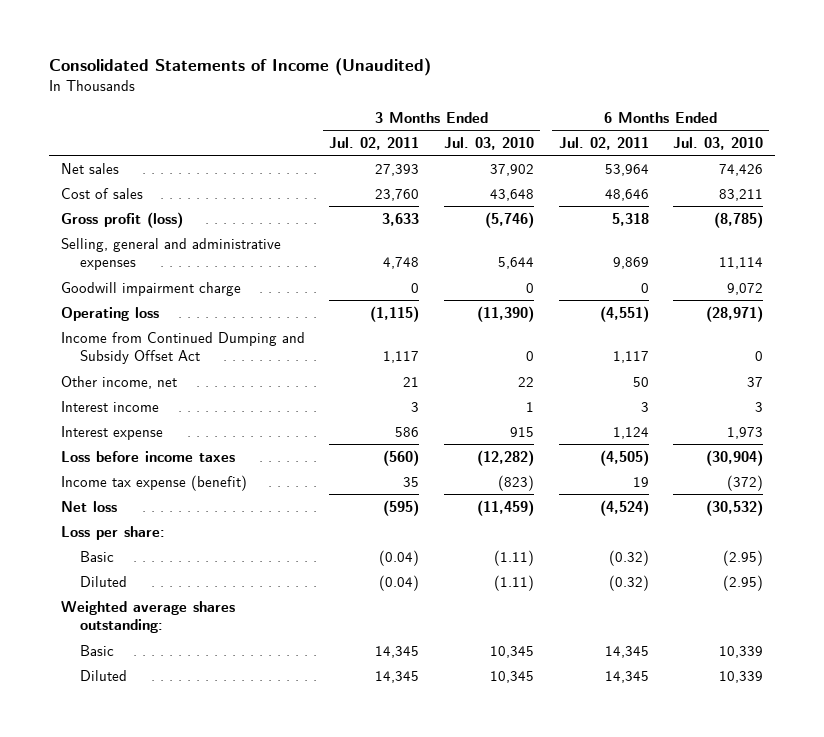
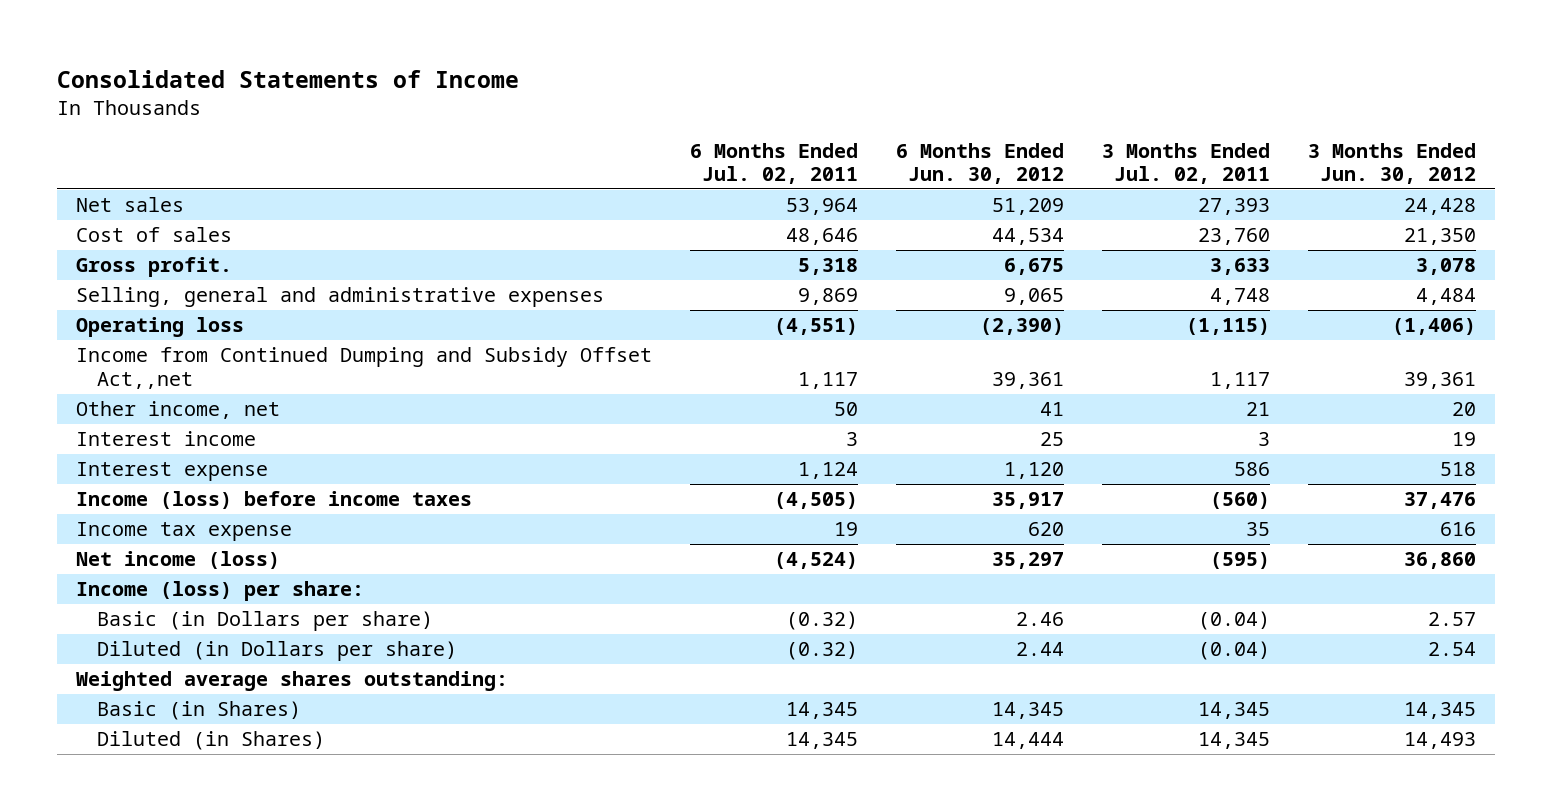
[48,57,431,76] Consolidated Statements of Income (Unaudited) -> [56,70,519,89] Consolidated Statements of Income
[444,136,535,150] Jul. 03, 2010 -> none
[673,136,764,150] Jul. 03, 2010 -> none
none -> [895,142,1064,185] 6 Months Ended Jun. 30, 2012
none -> [1307,142,1476,185] 3 Months Ended Jun. 30, 2012
[60,211,183,228] Gross profit (loss) -> [75,257,232,278] Gross profit.
[60,281,241,296] Goodwill impairment charge -> none
[60,331,305,365] Income from Continued Dumping and Subsidy Offset Act -> [75,347,652,389] Income from Continued Dumping and Subsidy Offset Act,,net
[60,450,235,462] Loss before income taxes -> [75,491,472,510] Income (loss) before income taxes
[60,474,247,491] Income tax expense (benefit) -> [75,522,292,542] Income tax expense
[60,500,117,512] Net loss -> [75,551,280,570] Net income (loss)
[60,525,165,540] Loss per share: -> [75,581,364,602] Income (loss) per share:
[80,550,115,562] Basic -> [96,611,433,632] Basic (in Dollars per share)
[80,575,128,587] Diluted -> [96,641,457,662] Diluted (in Dollars per share)
[80,644,115,656] Basic -> [96,701,301,721] Basic (in Shares)
[80,669,128,681] Diluted -> [96,731,325,751] Diluted (in Shares)

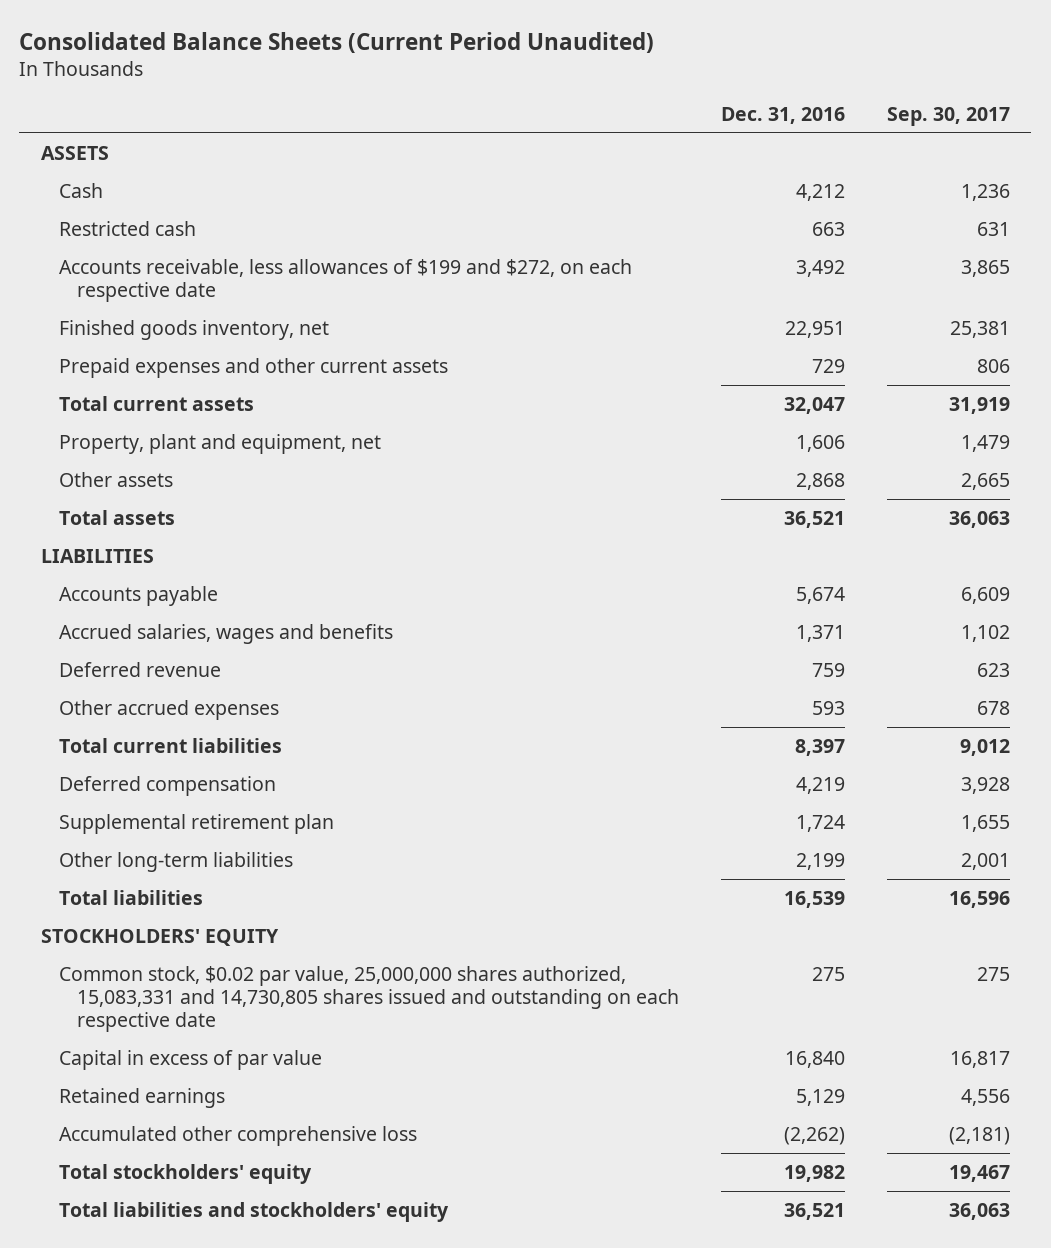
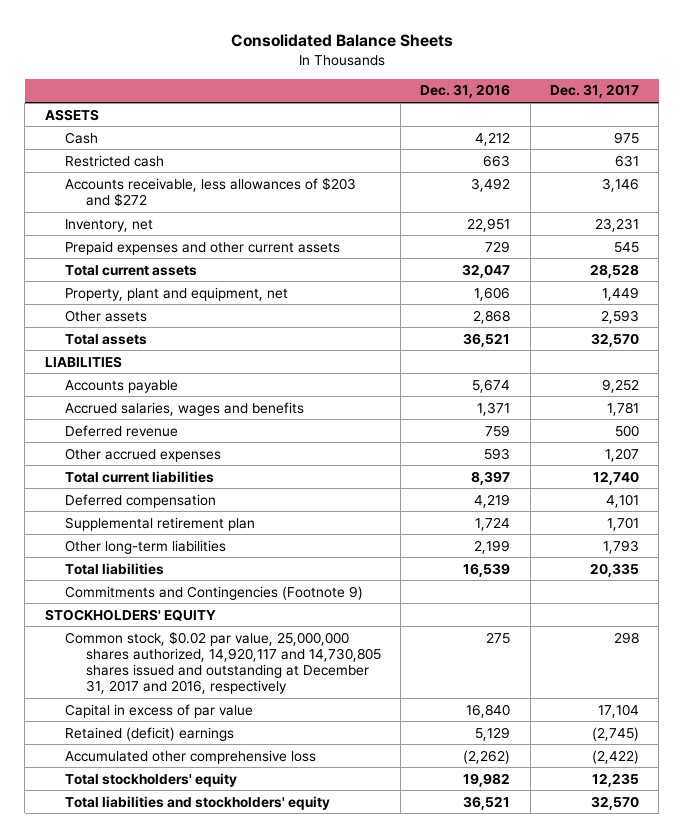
[19,31,655,53] Consolidated Balance Sheets (Current Period Unaudited) -> [230,34,453,48] Consolidated Balance Sheets
[887,106,1011,126] Sep. 30, 2017 -> none
none -> [550,84,640,99] Dec. 31, 2017
[58,258,632,303] Accounts receivable, less allowances of $199 and $272, on each respective date -> [65,176,357,207] Accounts receivable, less allowances of $203 and $272
[58,319,329,340] Finished goods inventory, net -> [65,218,154,232] Inventory, net
none -> [65,585,364,600] Commitments and Contingencies (Footnote 9)
[58,965,679,1033] Common stock, $0.02 par value, 25,000,000 shares authorized, 15,083,331 and 14,730,805 shares issued and outstanding on each respective date -> [65,630,381,695] Common stock, $0.02 par value, 25,000,000 shares authorized, 14,920,117 and 14,730,805 shares issued and outstanding at December 31, 2017 and 2016, respectively
[58,1087,225,1108] Retained earnings -> [65,726,235,741] Retained (deficit) earnings

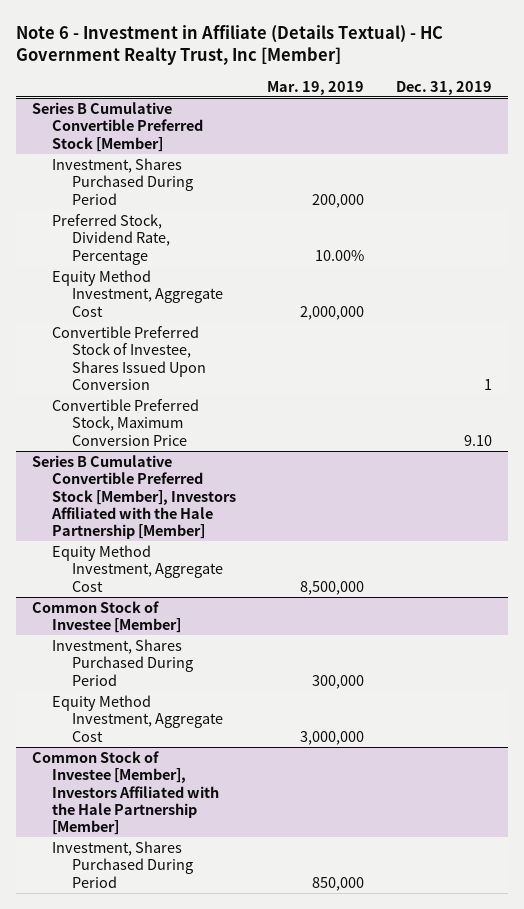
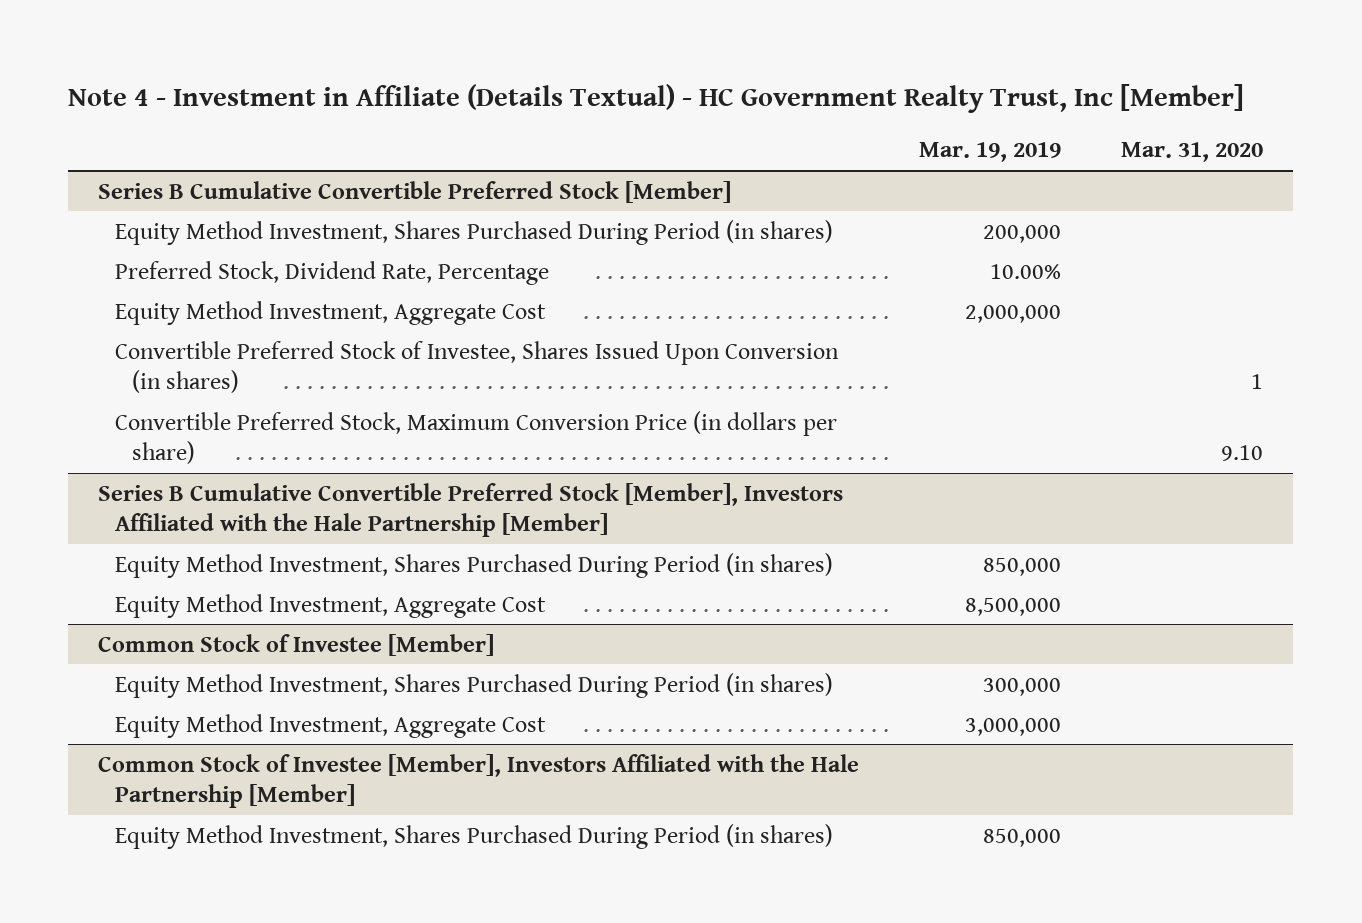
[16,24,444,66] Note 6 - Investment in Affiliate (Details Textual) - HC Government Realty Trust, Inc [Member] -> [68,83,1245,113] Note 4 - Investment in Affiliate (Details Textual) - HC Government Realty Trust, Inc [Member]
[395,80,492,95] Dec. 31, 2019 -> none
none -> [1121,142,1264,163] Mar. 31, 2020
[51,157,194,205] Investment, Shares Purchased During Period -> [115,219,834,245] Equity Method Investment, Shares Purchased During Period (in shares)
[51,325,207,390] Convertible Preferred Stock of Investee, Shares Issued Upon Conversion -> [115,340,840,394] Convertible Preferred Stock of Investee, Shares Issued Upon Conversion (in shares)
[51,398,199,446] Convertible Preferred Stock, Maximum Conversion Price -> [115,410,838,465] Convertible Preferred Stock, Maximum Conversion Price (in dollars per share)
none -> [115,552,834,578] Equity Method Investment, Shares Purchased During Period (in shares)
[51,638,194,686] Investment, Shares Purchased During Period -> [115,672,834,698] Equity Method Investment, Shares Purchased During Period (in shares)
[51,840,194,888] Investment, Shares Purchased During Period -> [115,823,834,849] Equity Method Investment, Shares Purchased During Period (in shares)

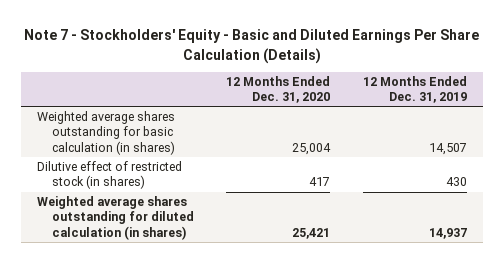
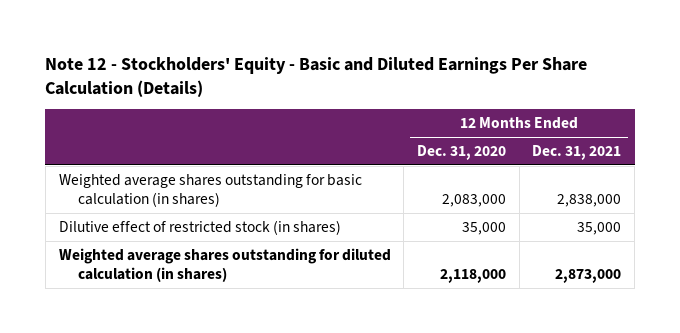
[23,29,479,64] Note 7 - Stockholders' Equity - Basic and Diluted Earnings Per Share Calculation (Details) -> [45,56,588,97] Note 12 - Stockholders' Equity - Basic and Diluted Earnings Per Share Calculation (Details)
[362,75,467,104] 12 Months Ended Dec. 31, 2019 -> none
none -> [532,144,622,160] Dec. 31, 2021
[292,143,332,156] 25,004 -> [442,194,507,208] 2,083,000
[309,177,331,187] 417 -> [462,221,507,235] 35,000
[292,228,331,240] 25,421 -> [440,269,507,284] 2,118,000

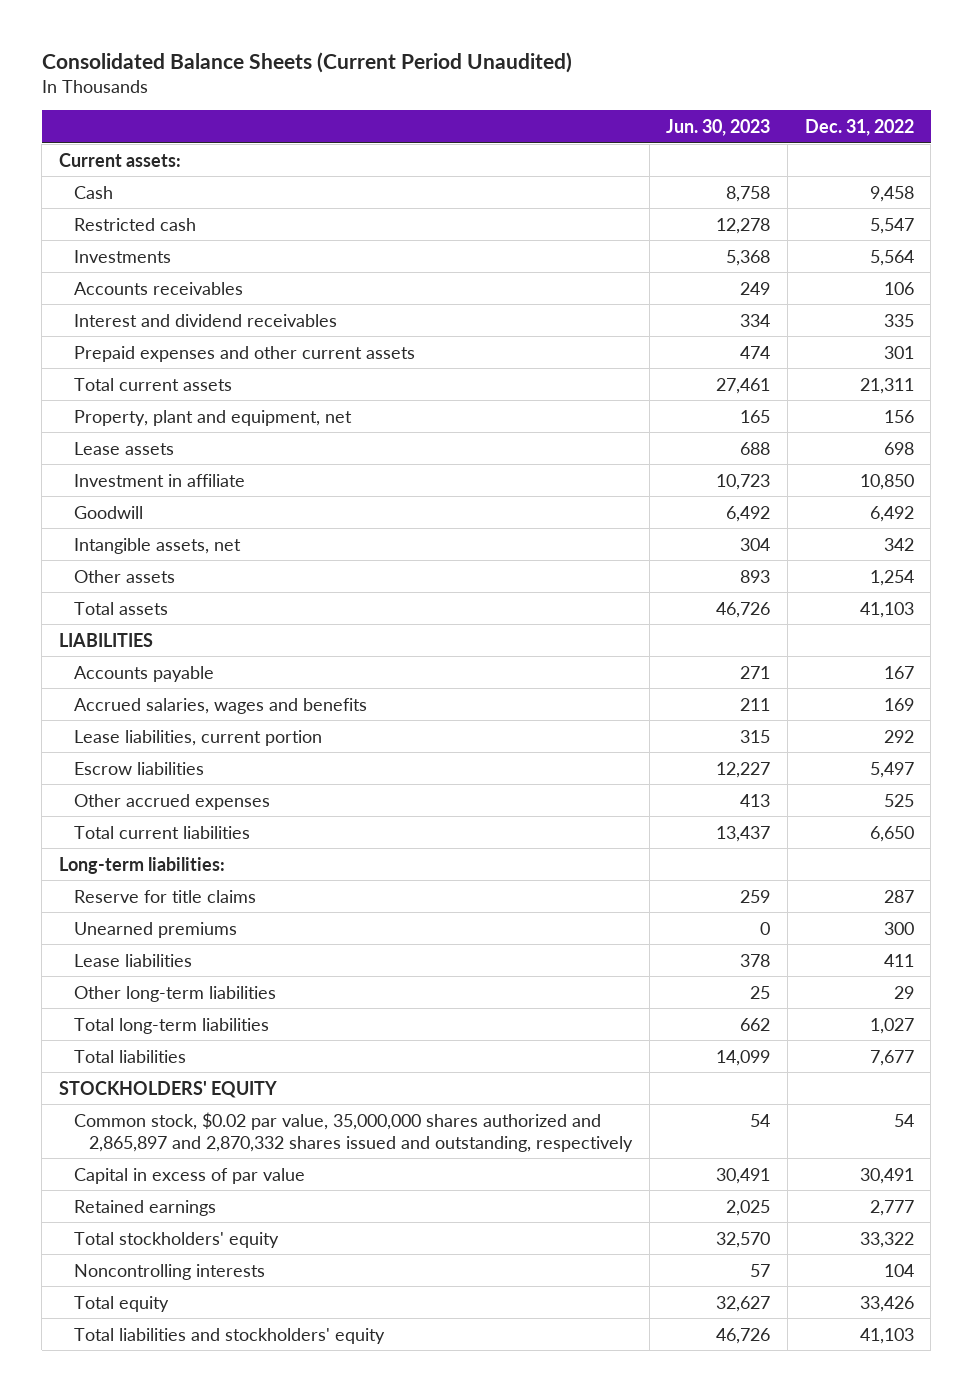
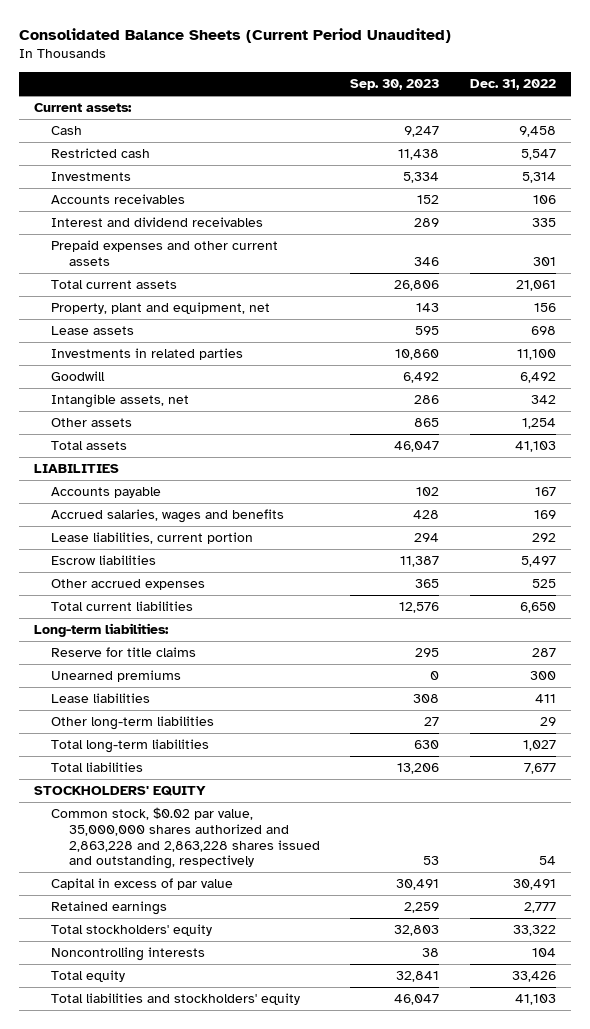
[666,118,771,136] Jun. 30, 2023 -> none
none -> [350,79,440,91] Sep. 30, 2023
[869,249,914,266] 5,564 -> [521,172,556,184] 5,314
[859,377,914,394] 21,311 -> [515,280,556,292] 21,061
[74,473,246,487] Investment in affiliate -> none
none -> [51,348,244,361] Investments in related parties
[74,1111,634,1152] Common stock, $0.02 par value, 35,000,000 shares authorized and 2,865,897 and 2,870,332 shares issued and outstanding, respectively -> [51,807,320,870] Common stock, $0.02 par value, 35,000,000 shares authorized and 2,863,228 and 2,863,228 shares issued and outstanding, respectively

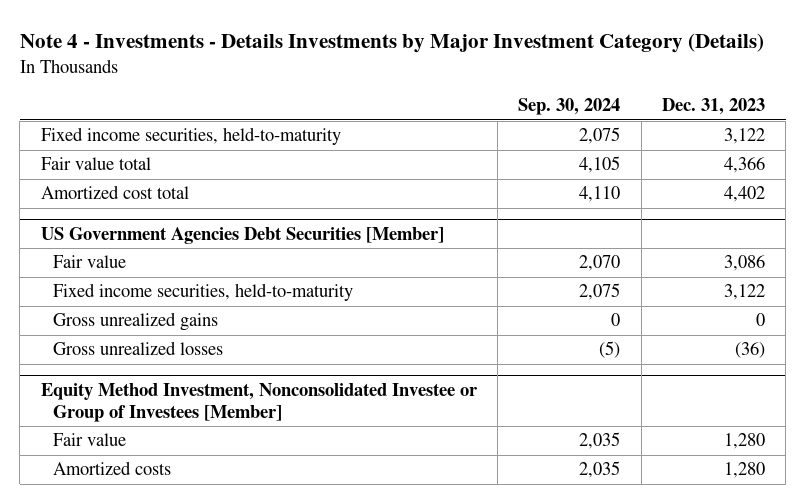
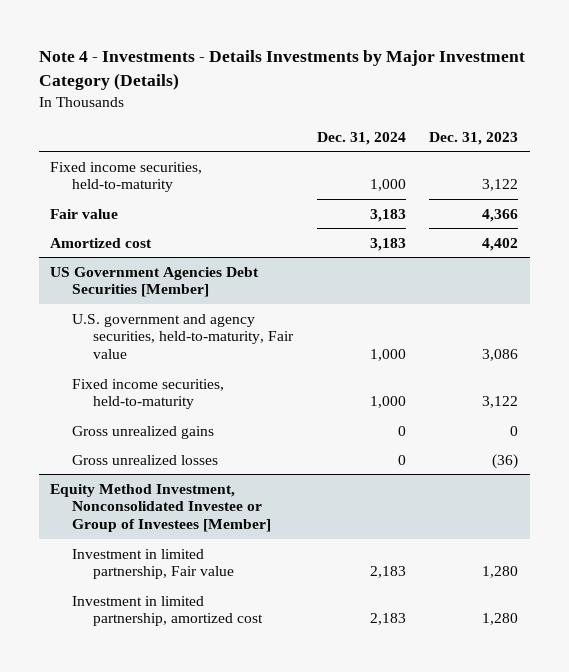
[518,98,621,116] Sep. 30, 2024 -> none
none -> [316,131,406,145] Dec. 31, 2024
[40,157,151,171] Fair value total -> [50,208,119,219] Fair value
[40,185,189,200] Amortized cost total -> [50,237,153,248] Amortized cost
[53,255,127,269] Fair value -> [71,313,295,360] U.S. government and agency securities, held-to-maturity, Fair value
[53,433,127,447] Fair value -> [71,548,235,580] Investment in limited partnership, Fair value
[53,461,172,476] Amortized costs -> [71,595,264,627] Investment in limited partnership, amortized cost

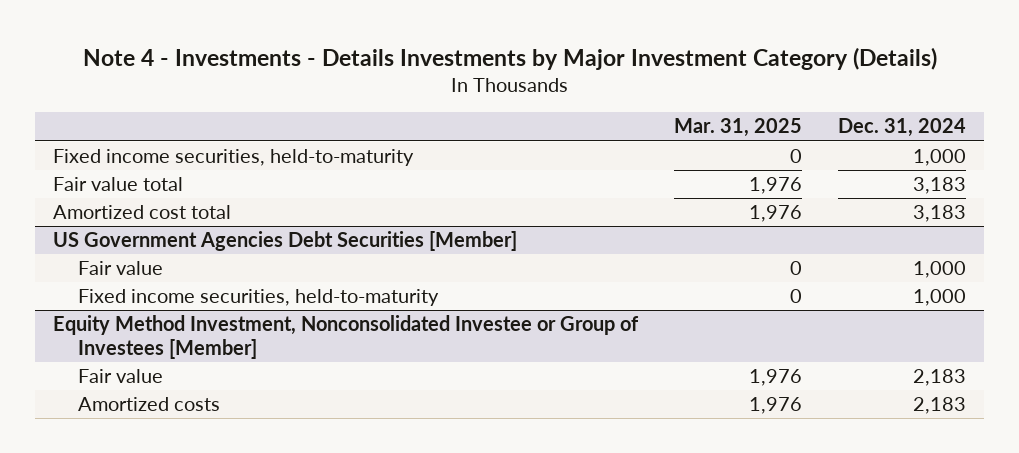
[429,131,519,145] Dec. 31, 2023 -> none
none -> [674,118,803,138] Mar. 31, 2025
[50,208,119,219] Fair value -> [53,177,184,192] Fair value total
[50,237,153,248] Amortized cost -> [53,205,232,220] Amortized cost total
[71,313,295,360] U.S. government and agency securities, held-to-maturity, Fair value -> [77,261,163,276] Fair value
[71,425,214,439] Gross unrealized gains -> none
[71,454,218,465] Gross unrealized losses -> none
[71,548,235,580] Investment in limited partnership, Fair value -> [77,369,163,384] Fair value
[71,595,264,627] Investment in limited partnership, amortized cost -> [77,397,220,412] Amortized costs

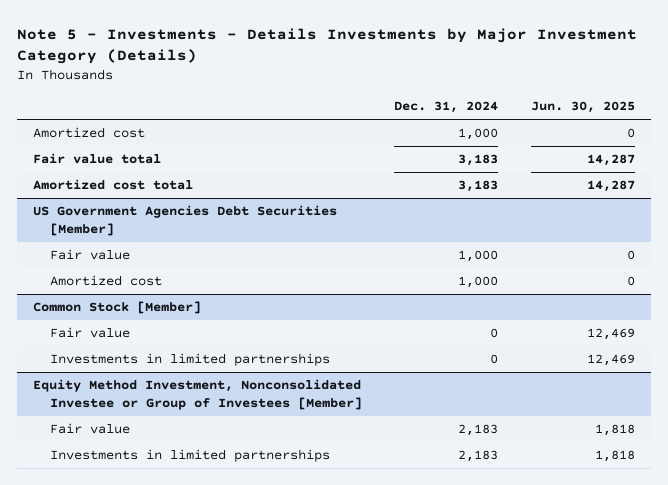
[82,46,937,70] Note 4 - Investments - Details Investments by Major Investment Category (Details) -> [17,27,638,65] Note 5 - Investments - Details Investments by Major Investment Category (Details)
[674,118,803,138] Mar. 31, 2025 -> none
none -> [530,101,635,114] Jun. 30, 2025
[53,149,415,167] Fixed income securities, held-to-maturity -> [33,127,146,139] Amortized cost
[77,289,439,307] Fixed income securities, held-to-maturity -> [49,275,162,287] Amortized cost
none -> [33,301,202,315] Common Stock [Member]
none -> [49,327,130,339] Fair value
none -> [49,353,330,367] Investments in limited partnerships
[77,397,220,412] Amortized costs -> [49,449,330,463] Investments in limited partnerships

